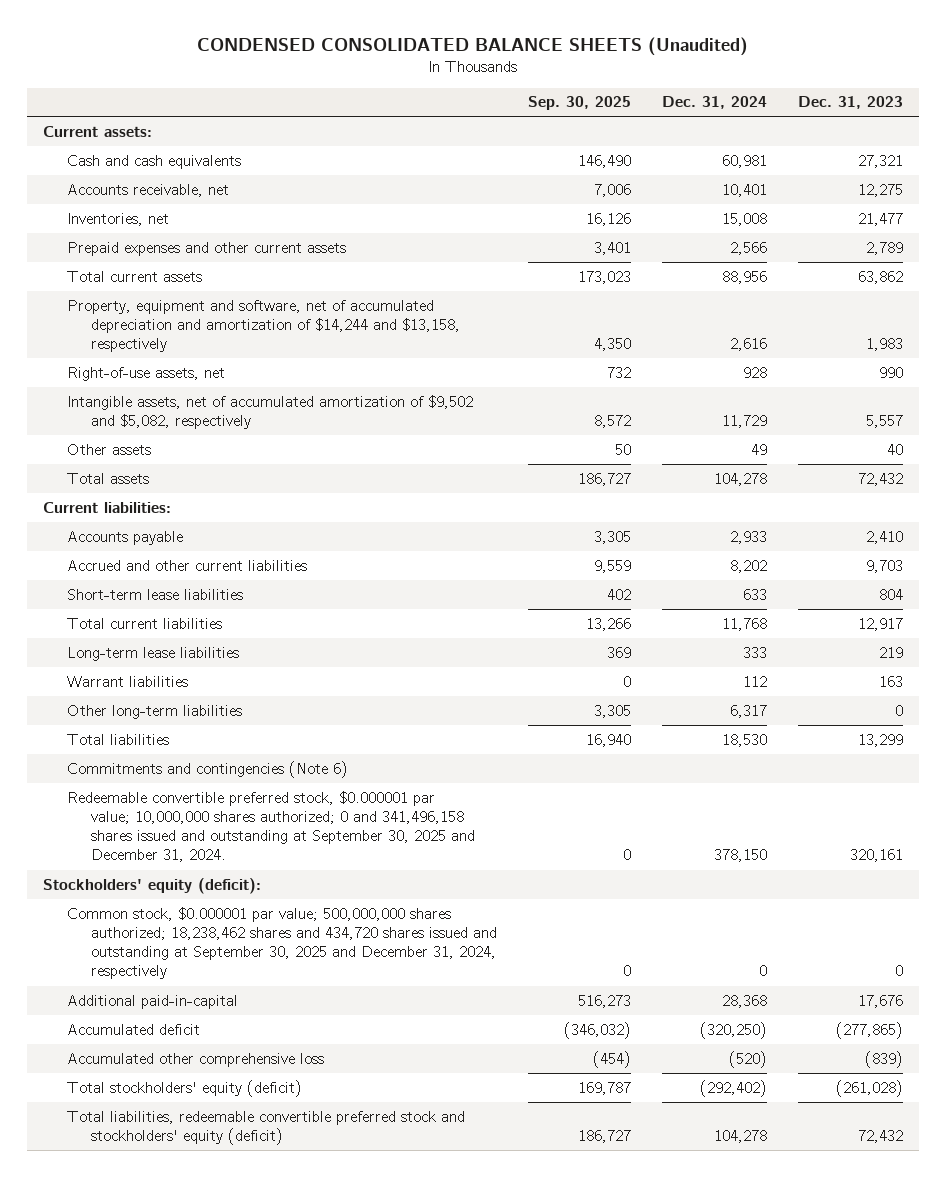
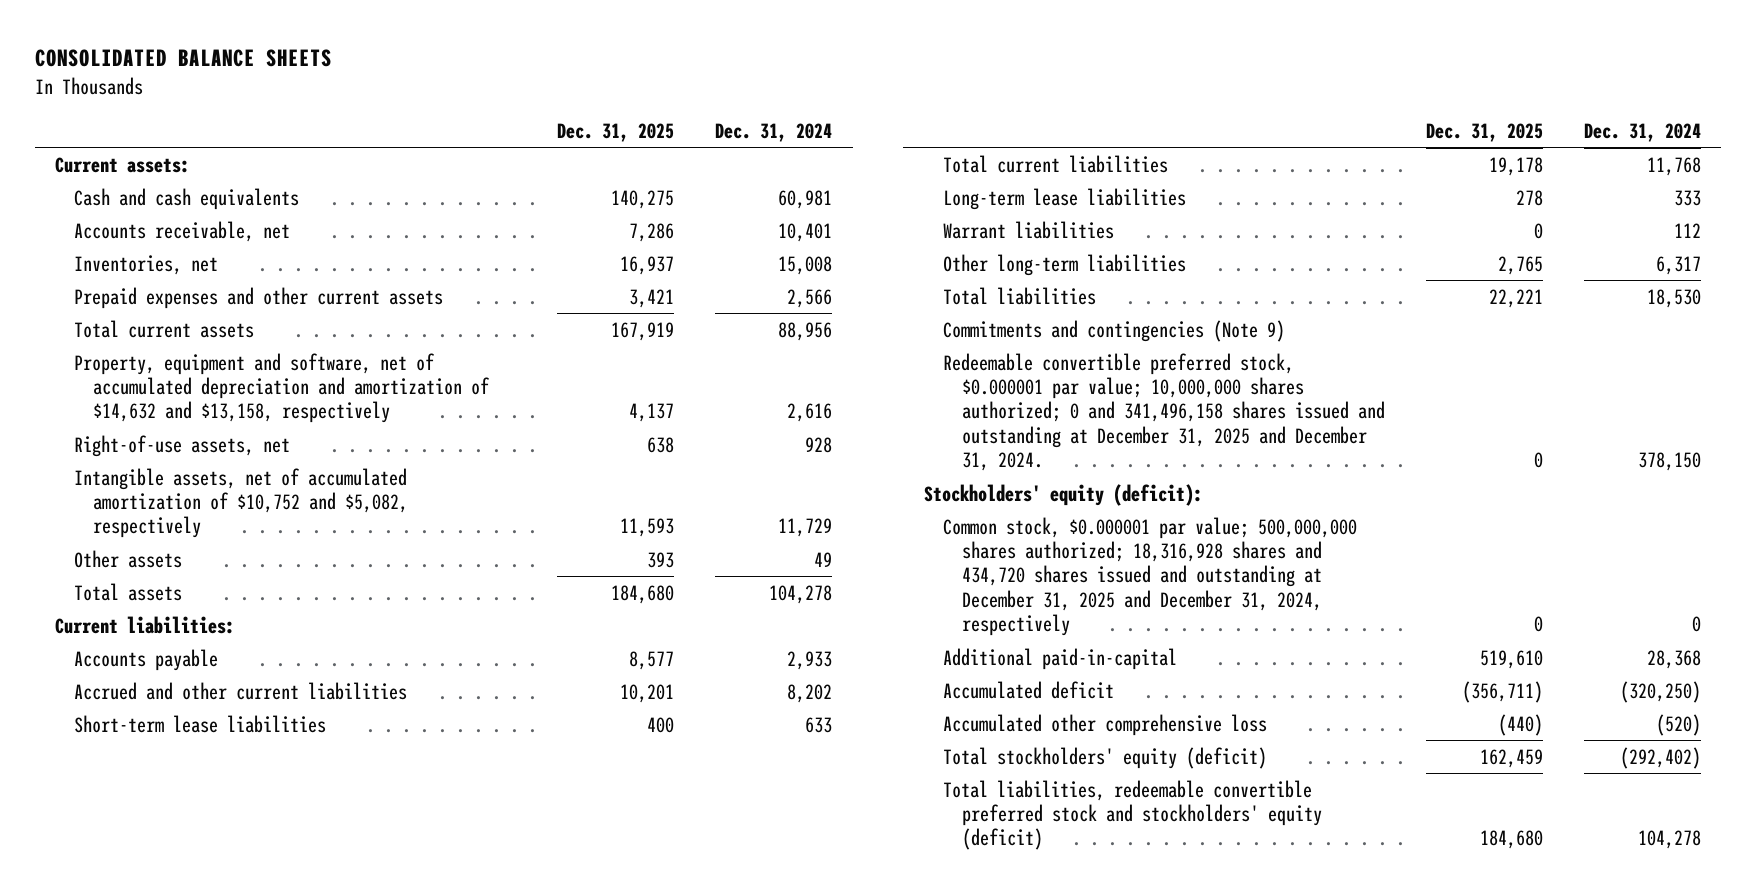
[197,37,749,57] CONDENSED CONSOLIDATED BALANCE SHEETS (Unaudited) -> [34,49,332,68] CONSOLIDATED BALANCE SHEETS
[527,96,631,111] Sep. 30, 2025 -> none
[798,96,904,110] Dec. 31, 2023 -> none
none -> [557,122,675,142] Dec. 31, 2025
[66,299,460,353] Property, equipment and software, net of accumulated depreciation and amortization of $14,244 and $13,158, respectively -> [74,352,491,424] Property, equipment and software, net of accumulated depreciation and amortization of $14,632 and $13,158, respectively
[66,394,473,429] Intangible assets, net of accumulated amortization of $9,502 and $5,082, respectively -> [74,467,409,539] Intangible assets, net of accumulated amortization of $10,752 and $5,082, respectively
[66,760,348,778] Commitments and contingencies (Note 6) -> [942,319,1285,342] Commitments and contingencies (Note 9)
[66,790,475,863] Redeemable convertible preferred stock, $0.000001 par value; 10,000,000 shares authorized; 0 and 341,496,158 shares issued and outstanding at September 30, 2025 and December 31, 2024. -> [942,352,1385,472] Redeemable convertible preferred stock, $0.000001 par value; 10,000,000 shares authorized; 0 and 341,496,158 shares issued and outstanding at December 31, 2025 and December 31, 2024.
[66,906,497,980] Common stock, $0.000001 par value; 500,000,000 shares authorized; 18,238,462 shares and 434,720 shares issued and outstanding at September 30, 2025 and December 31, 2024, respectively -> [942,516,1357,637] Common stock, $0.000001 par value; 500,000,000 shares authorized; 18,316,928 shares and 434,720 shares issued and outstanding at December 31, 2025 and December 31, 2024, respectively

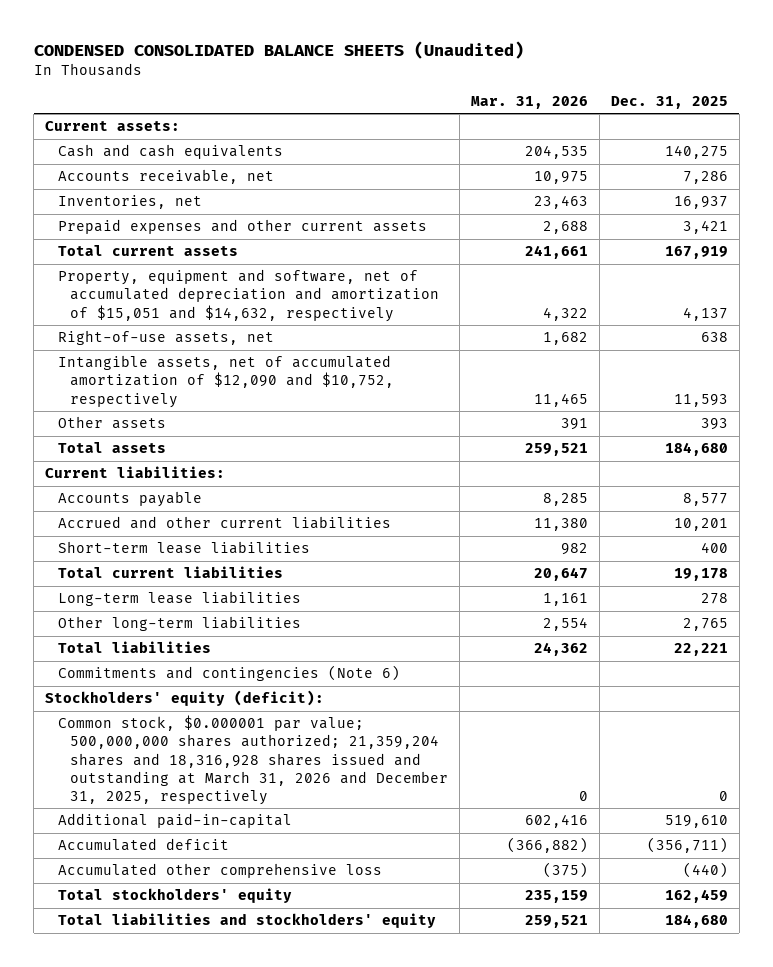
[34,49,332,68] CONSOLIDATED BALANCE SHEETS -> [33,40,524,59] CONDENSED CONSOLIDATED BALANCE SHEETS (Unaudited)
[715,122,833,142] Dec. 31, 2024 -> none
none -> [470,96,588,110] Mar. 31, 2026
[74,352,491,424] Property, equipment and software, net of accumulated depreciation and amortization of $14,632 and $13,158, respectively -> [57,269,440,322] Property, equipment and software, net of accumulated depreciation and amortization of $15,051 and $14,632, respectively
[74,467,409,539] Intangible assets, net of accumulated amortization of $10,752 and $5,082, respectively -> [57,355,395,408] Intangible assets, net of accumulated amortization of $12,090 and $10,752, respectively
[942,220,1114,239] Warrant liabilities -> none
[942,352,1385,472] Redeemable convertible preferred stock, $0.000001 par value; 10,000,000 shares authorized; 0 and 341,496,158 shares issued and outstanding at December 31, 2025 and December 31, 2024. -> none
[942,319,1285,342] Commitments and contingencies (Note 9) -> [57,665,400,682] Commitments and contingencies (Note 6)
[942,516,1357,637] Common stock, $0.000001 par value; 500,000,000 shares authorized; 18,316,928 shares and 434,720 shares issued and outstanding at December 31, 2025 and December 31, 2024, respectively -> [57,715,449,806] Common stock, $0.000001 par value; 500,000,000 shares authorized; 21,359,204 shares and 18,316,928 shares issued and outstanding at March 31, 2026 and December 31, 2025, respectively
[942,746,1267,769] Total stockholders' equity (deficit) -> [57,888,292,904] Total stockholders' equity
[942,779,1322,851] Total liabilities, redeemable convertible preferred stock and stockholders' equity (deficit) -> [57,913,436,929] Total liabilities and stockholders' equity

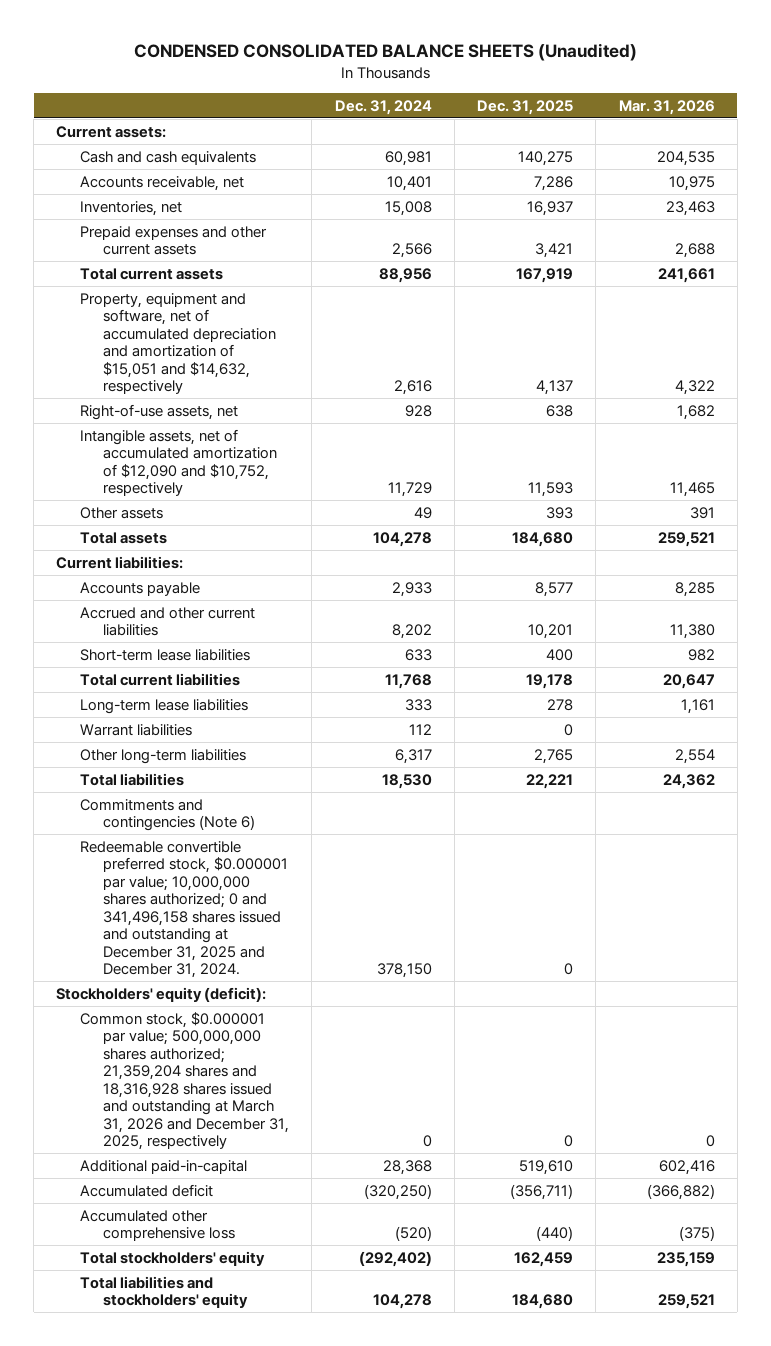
none -> [334,99,432,115] Dec. 31, 2024
none -> [79,723,192,736] Warrant liabilities
none -> [79,840,289,979] Redeemable convertible preferred stock, $0.000001 par value; 10,000,000 shares authorized; 0 and 341,496,158 shares issued and outstanding at December 31, 2025 and December 31, 2024.

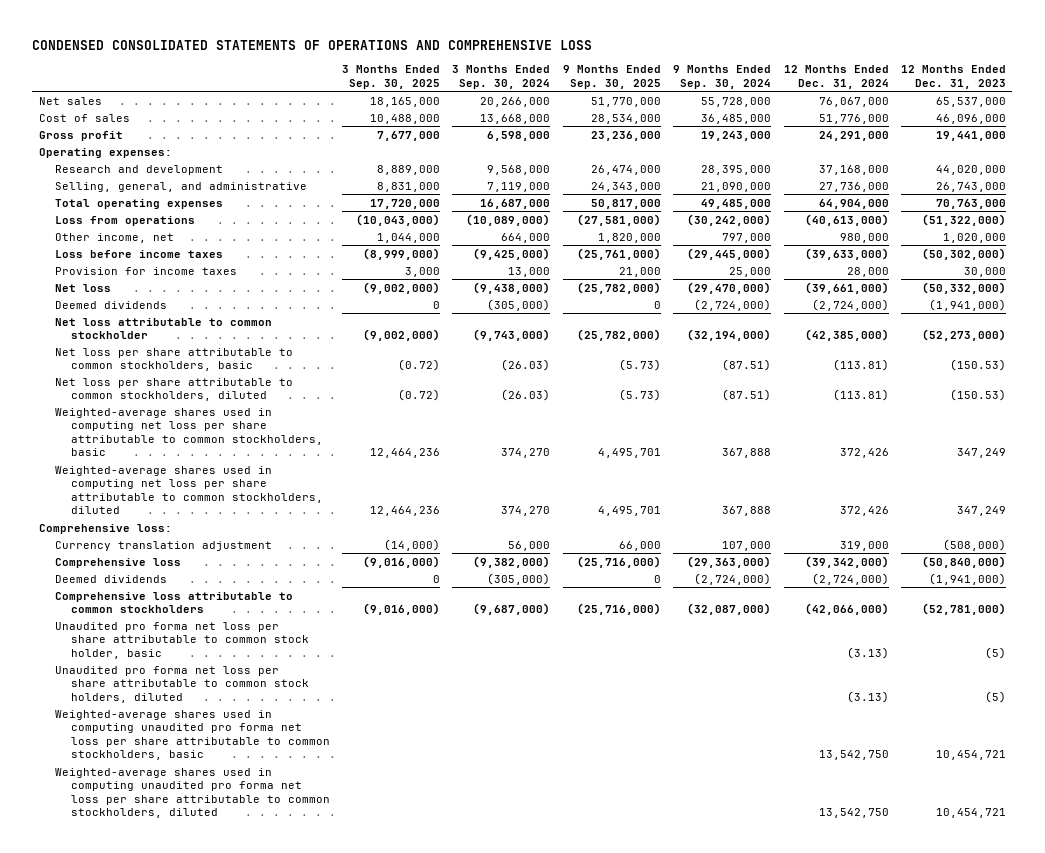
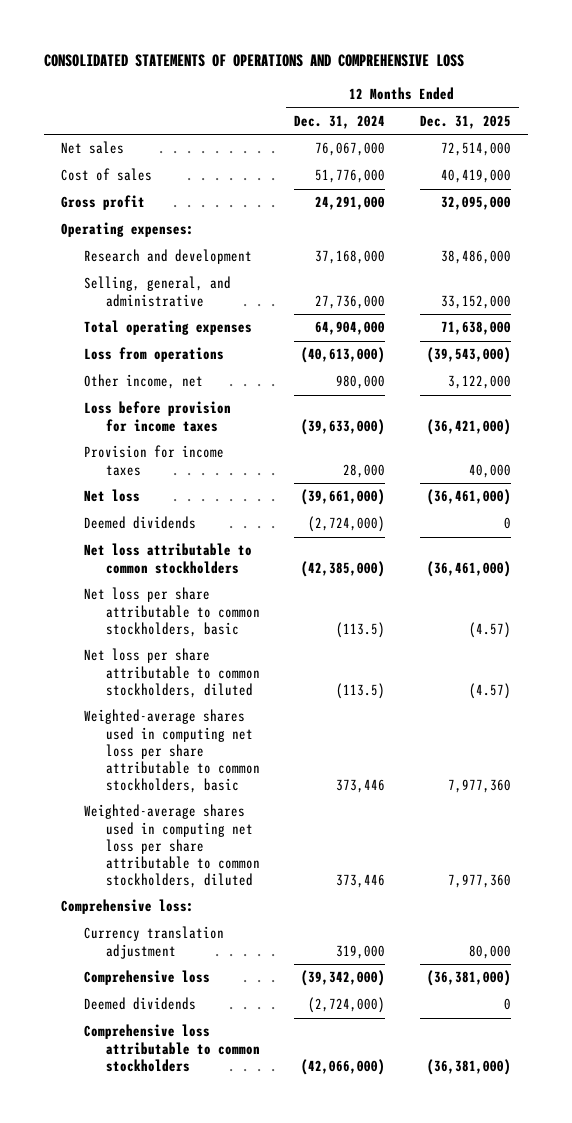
[32,39,593,50] CONDENSED CONSOLIDATED STATEMENTS OF OPERATIONS AND COMPREHENSIVE LOSS -> [44,54,465,68] CONSOLIDATED STATEMENTS OF OPERATIONS AND COMPREHENSIVE LOSS
[342,65,441,89] 3 Months Ended Sep. 30, 2025 -> none
[452,65,551,89] 3 Months Ended Sep. 30, 2024 -> none
[562,65,661,89] 9 Months Ended Sep. 30, 2025 -> none
[673,65,772,89] 9 Months Ended Sep. 30, 2024 -> none
[901,65,1007,89] 12 Months Ended Dec. 31, 2023 -> none
none -> [419,114,511,129] Dec. 31, 2025
[54,249,223,258] Loss before income taxes -> [83,401,231,432] Loss before provision for income taxes
[54,317,272,340] Net loss attributable to common stockholder -> [83,543,252,574] Net loss attributable to common stockholders
[832,359,889,372] (113.81) -> [336,621,386,638] (113.5)
[832,389,889,402] (113.81) -> [336,682,386,699] (113.5)
[839,448,889,459] 372,426 -> [336,778,386,793] 373,446
[839,506,889,517] 372,426 -> [336,873,386,888] 373,446
[54,621,309,659] Unaudited pro forma net loss per share attributable to common stock holder, basic -> none
[54,665,309,703] Unaudited pro forma net loss per share attributable to common stock holders, diluted -> none
[54,709,330,761] Weighted-average shares used in computing unaudited pro forma net loss per share attributable to common stockholders, basic -> none
[54,767,330,819] Weighted-average shares used in computing unaudited pro forma net loss per share attributable to common stockholders, diluted -> none

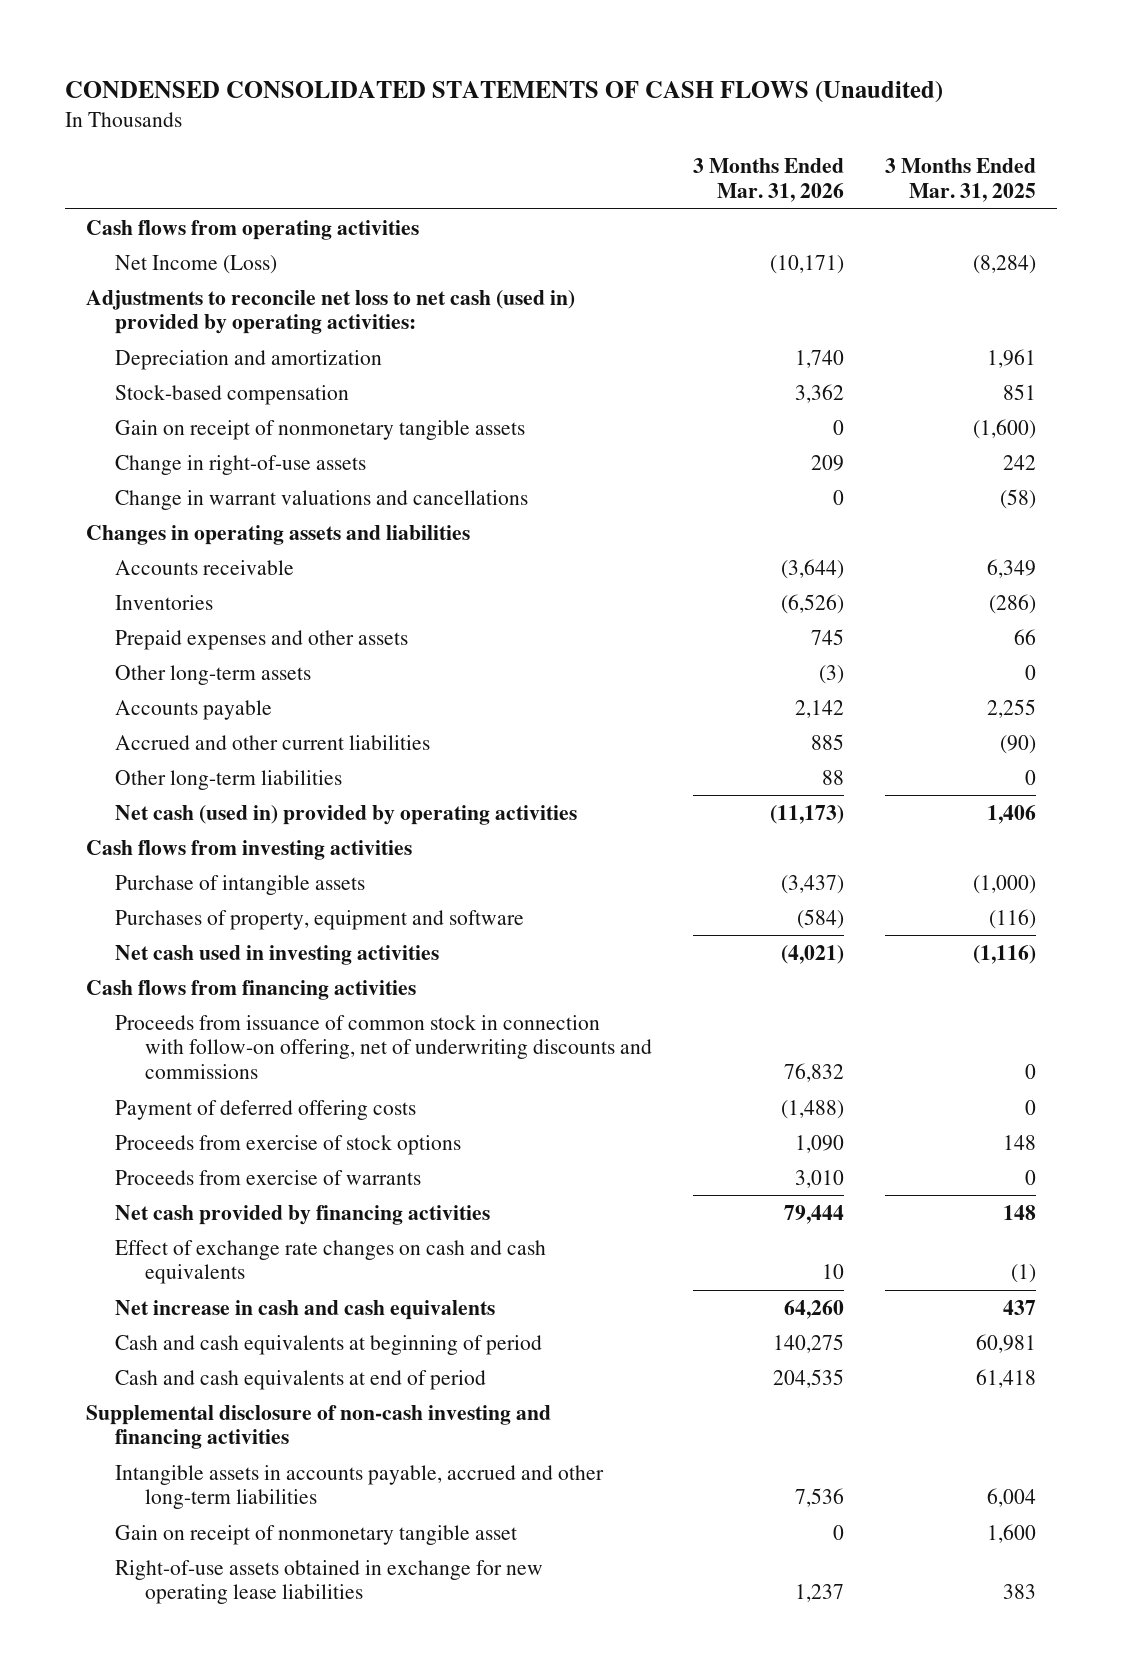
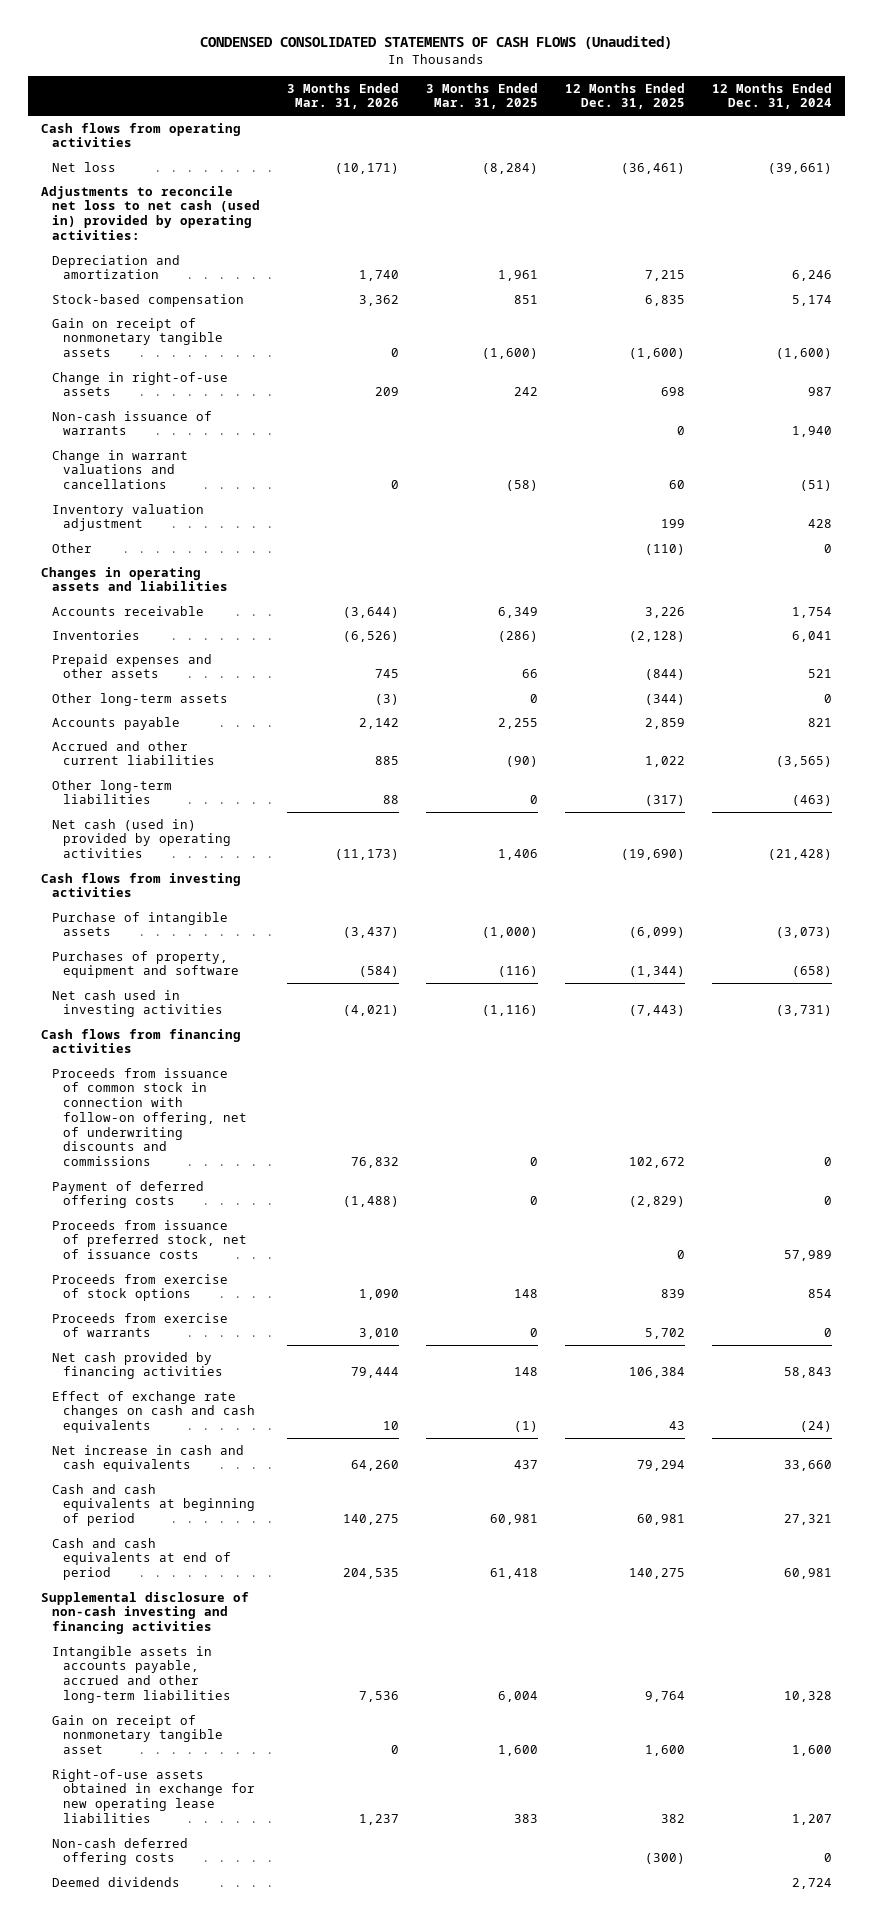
none -> [564,82,685,110] 12 Months Ended Dec. 31, 2025
none -> [711,82,832,110] 12 Months Ended Dec. 31, 2024
[115,254,278,274] Net Income (Loss) -> [52,161,117,172] Net loss
none -> [52,410,213,436] Non-cash issuance of warrants
none -> [52,503,205,532] Inventory valuation adjustment
none -> [52,542,93,553] Other
none -> [52,1219,247,1260] Proceeds from issuance of preferred stock, net of issuance costs
none -> [52,1837,189,1866] Non-cash deferred offering costs
none -> [52,1876,181,1887] Deemed dividends

